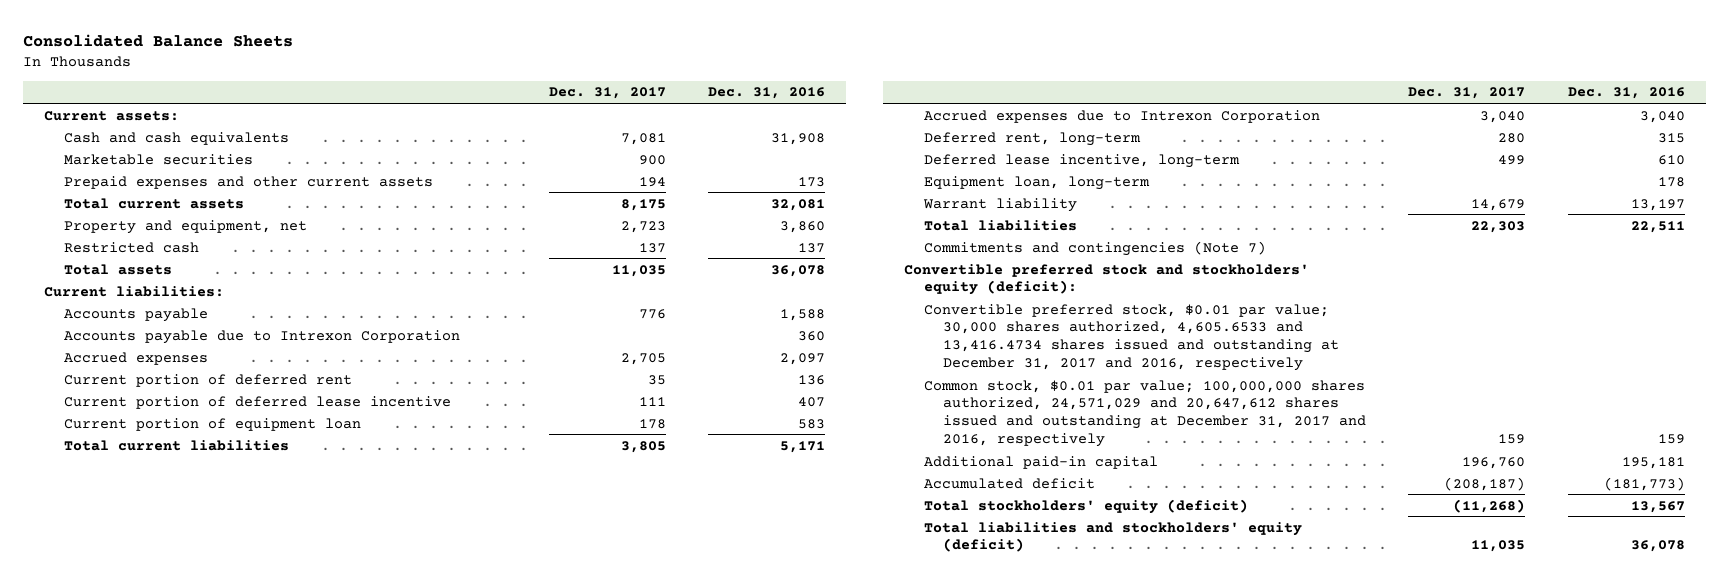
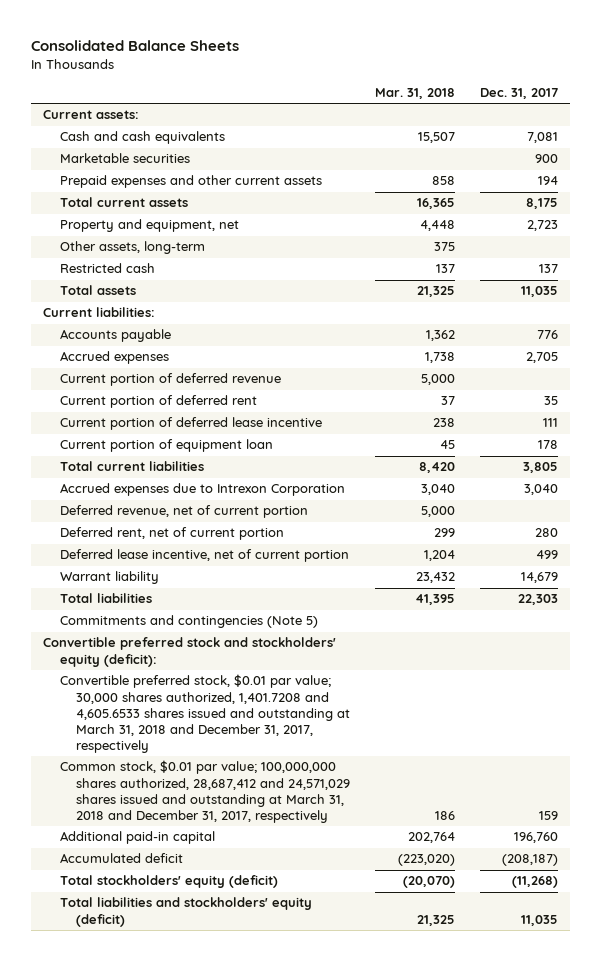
[707,87,825,100] Dec. 31, 2016 -> none
none -> [375,87,456,99] Mar. 31, 2018
none -> [59,241,205,255] Other assets, long-term
[63,329,460,344] Accounts payable due to Intrexon Corporation -> none
none -> [59,373,281,387] Current portion of deferred revenue
[923,175,1150,190] Equipment loan, long-term -> none
none -> [59,505,308,519] Deferred revenue, net of current portion
[923,131,1141,146] Deferred rent, long-term -> [59,527,284,541] Deferred rent, net of current portion
[923,153,1240,168] Deferred lease incentive, long-term -> [59,549,349,563] Deferred lease incentive, net of current portion
[923,240,1266,256] Commitments and contingencies (Note 7) -> [59,615,318,629] Commitments and contingencies (Note 5)
[923,303,1340,372] Convertible preferred stock, $0.01 par value; 30,000 shares authorized, 4,605.6533 and 13,416.4734 shares issued and outstanding at December 31, 2017 and 2016, respectively -> [59,674,351,753] Convertible preferred stock, $0.01 par value; 30,000 shares authorized, 1,401.7208 and 4,605.6533 shares issued and outstanding at March 31, 2018 and December 31, 2017, respectively
[923,379,1367,448] Common stock, $0.01 par value; 100,000,000 shares authorized, 24,571,029 and 20,647,612 shares issued and outstanding at December 31, 2017 and 2016, respectively -> [59,760,351,823] Common stock, $0.01 par value; 100,000,000 shares authorized, 28,687,412 and 24,571,029 shares issued and outstanding at March 31, 2018 and December 31, 2017, respectively

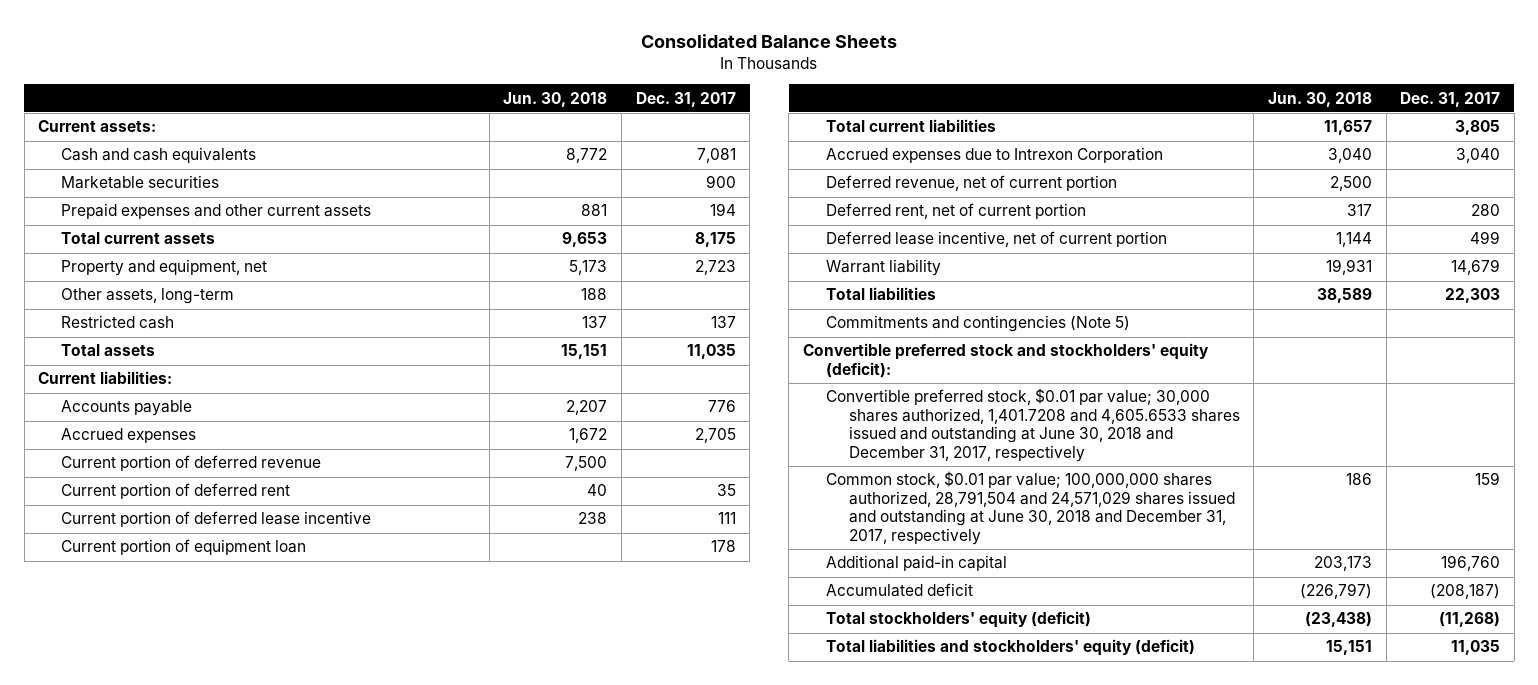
[375,87,456,99] Mar. 31, 2018 -> none
none -> [503,91,608,107] Jun. 30, 2018
[59,674,351,753] Convertible preferred stock, $0.01 par value; 30,000 shares authorized, 1,401.7208 and 4,605.6533 shares issued and outstanding at March 31, 2018 and December 31, 2017, respectively -> [825,388,1240,462] Convertible preferred stock, $0.01 par value; 30,000 shares authorized, 1,401.7208 and 4,605.6533 shares issued and outstanding at June 30, 2018 and December 31, 2017, respectively
[59,760,351,823] Common stock, $0.01 par value; 100,000,000 shares authorized, 28,687,412 and 24,571,029 shares issued and outstanding at March 31, 2018 and December 31, 2017, respectively -> [825,471,1235,545] Common stock, $0.01 par value; 100,000,000 shares authorized, 28,791,504 and 24,571,029 shares issued and outstanding at June 30, 2018 and December 31, 2017, respectively

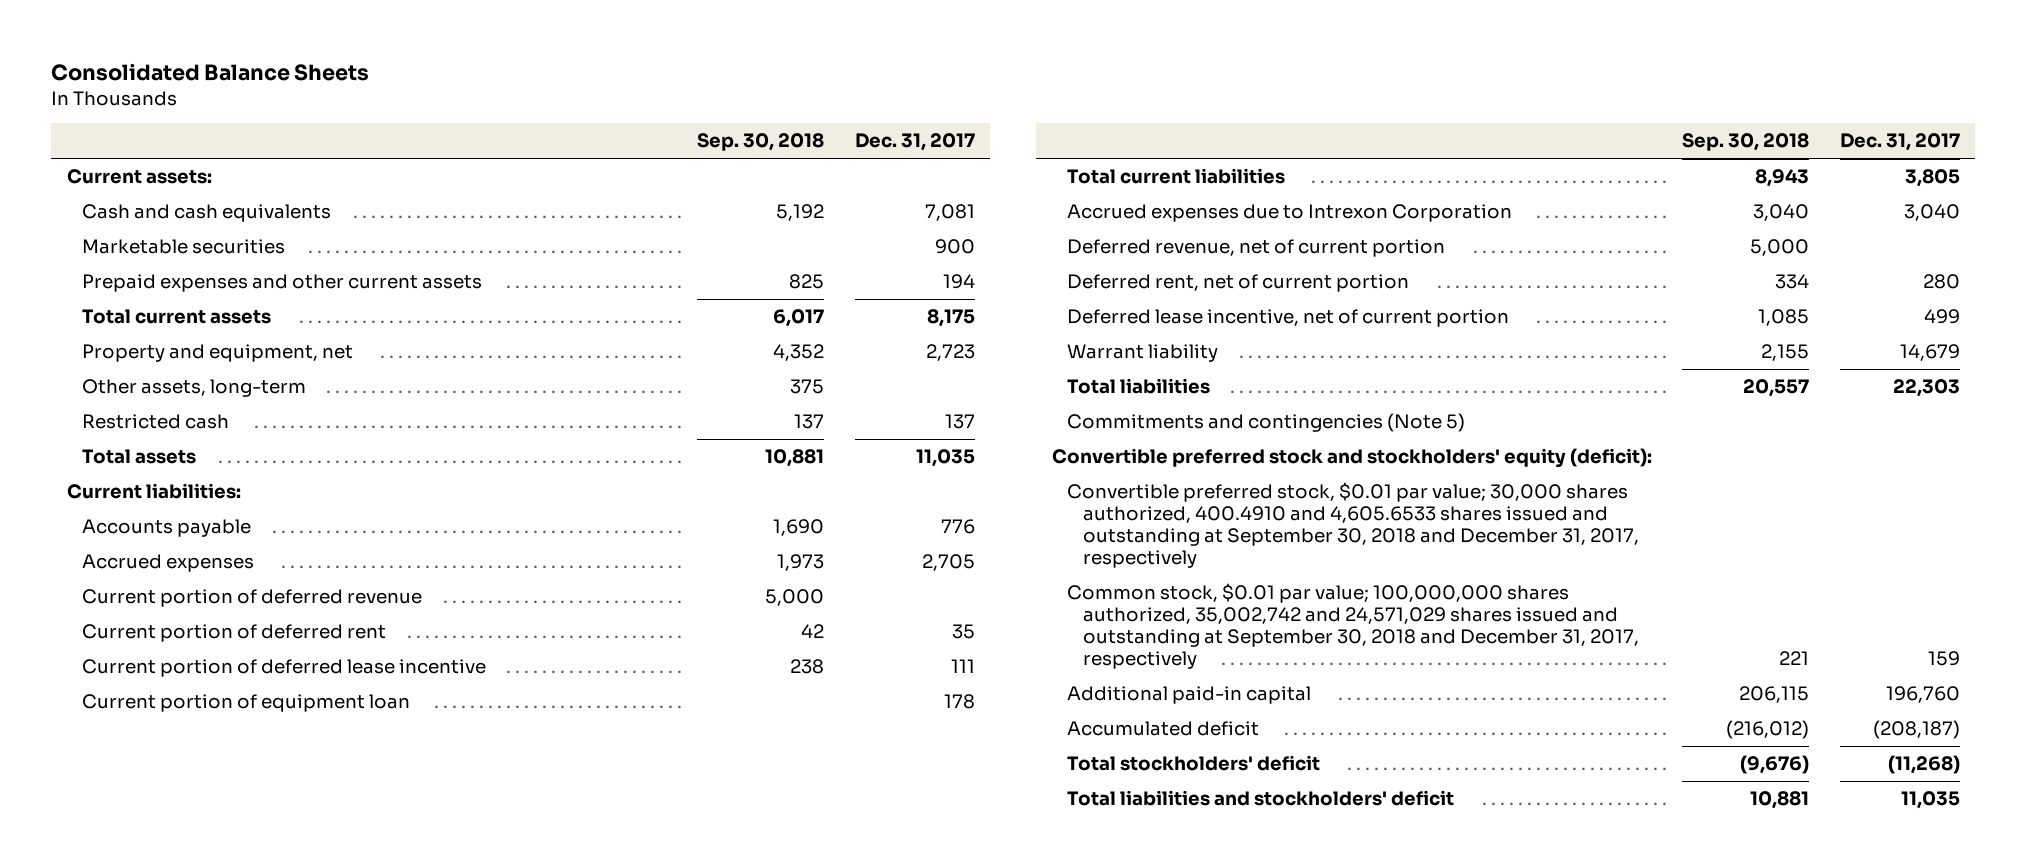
[503,91,608,107] Jun. 30, 2018 -> none
none -> [697,133,825,152] Sep. 30, 2018
[825,388,1240,462] Convertible preferred stock, $0.01 par value; 30,000 shares authorized, 1,401.7208 and 4,605.6533 shares issued and outstanding at June 30, 2018 and December 31, 2017, respectively -> [1067,482,1640,569] Convertible preferred stock, $0.01 par value; 30,000 shares authorized, 400.4910 and 4,605.6533 shares issued and outstanding at September 30, 2018 and December 31, 2017, respectively
[825,471,1235,545] Common stock, $0.01 par value; 100,000,000 shares authorized, 28,791,504 and 24,571,029 shares issued and outstanding at June 30, 2018 and December 31, 2017, respectively -> [1067,583,1640,670] Common stock, $0.01 par value; 100,000,000 shares authorized, 35,002,742 and 24,571,029 shares issued and outstanding at September 30, 2018 and December 31, 2017, respectively
[825,611,1091,629] Total stockholders' equity (deficit) -> [1067,755,1321,772] Total stockholders' deficit
[825,639,1195,657] Total liabilities and stockholders' equity (deficit) -> [1067,790,1455,807] Total liabilities and stockholders' deficit

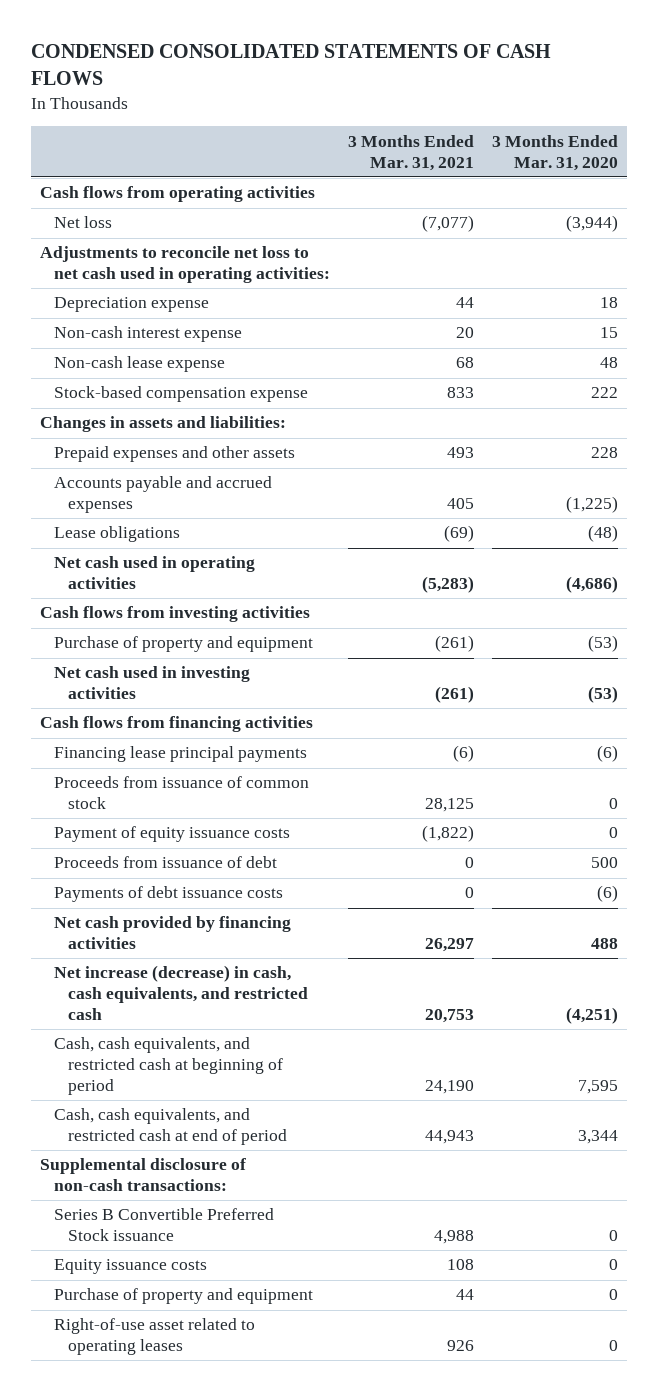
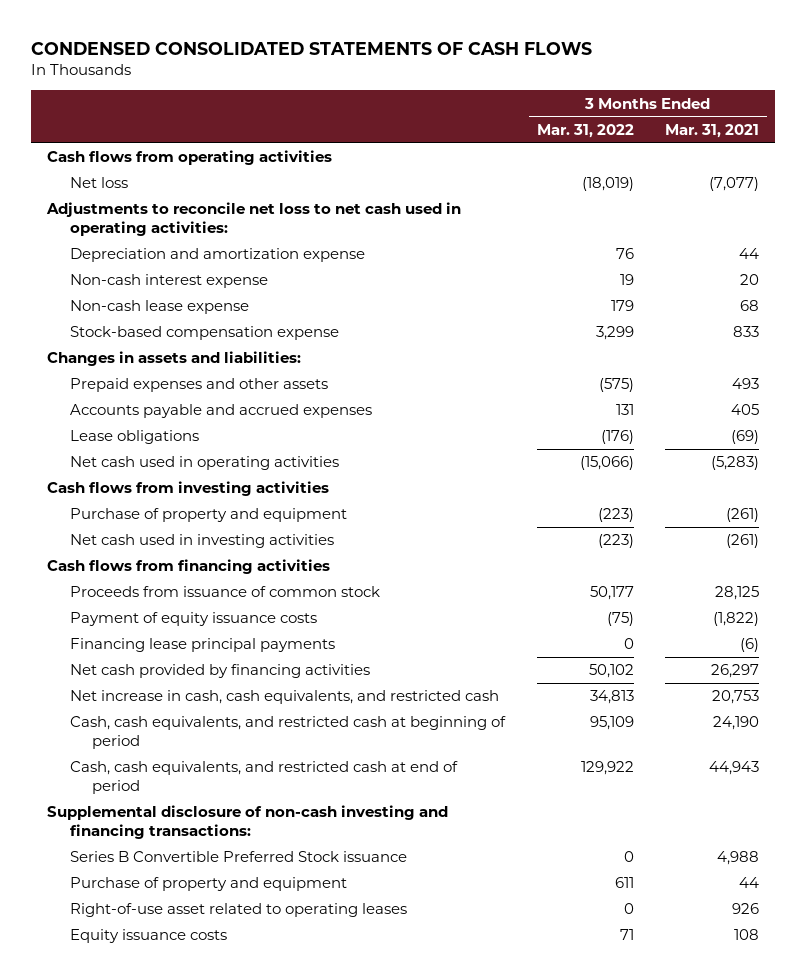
[491,134,618,171] 3 Months Ended Mar. 31, 2020 -> none
none -> [536,124,634,139] Mar. 31, 2022
[53,297,209,313] Depreciation expense -> [69,248,365,263] Depreciation and amortization expense
[53,856,277,869] Proceeds from issuance of debt -> none
[53,886,283,903] Payments of debt issuance costs -> none
[53,746,307,763] Financing lease principal payments -> [69,638,335,653] Financing lease principal payments
[53,965,308,1020] Net increase (decrease) in cash, cash equivalents, and restricted cash -> [69,690,499,705] Net increase in cash, cash equivalents, and restricted cash
[39,1158,246,1192] Supplemental disclosure of non-cash transactions: -> [47,805,449,839] Supplemental disclosure of non-cash investing and financing transactions:
[53,1259,207,1275] Equity issuance costs -> [69,929,227,944] Equity issuance costs

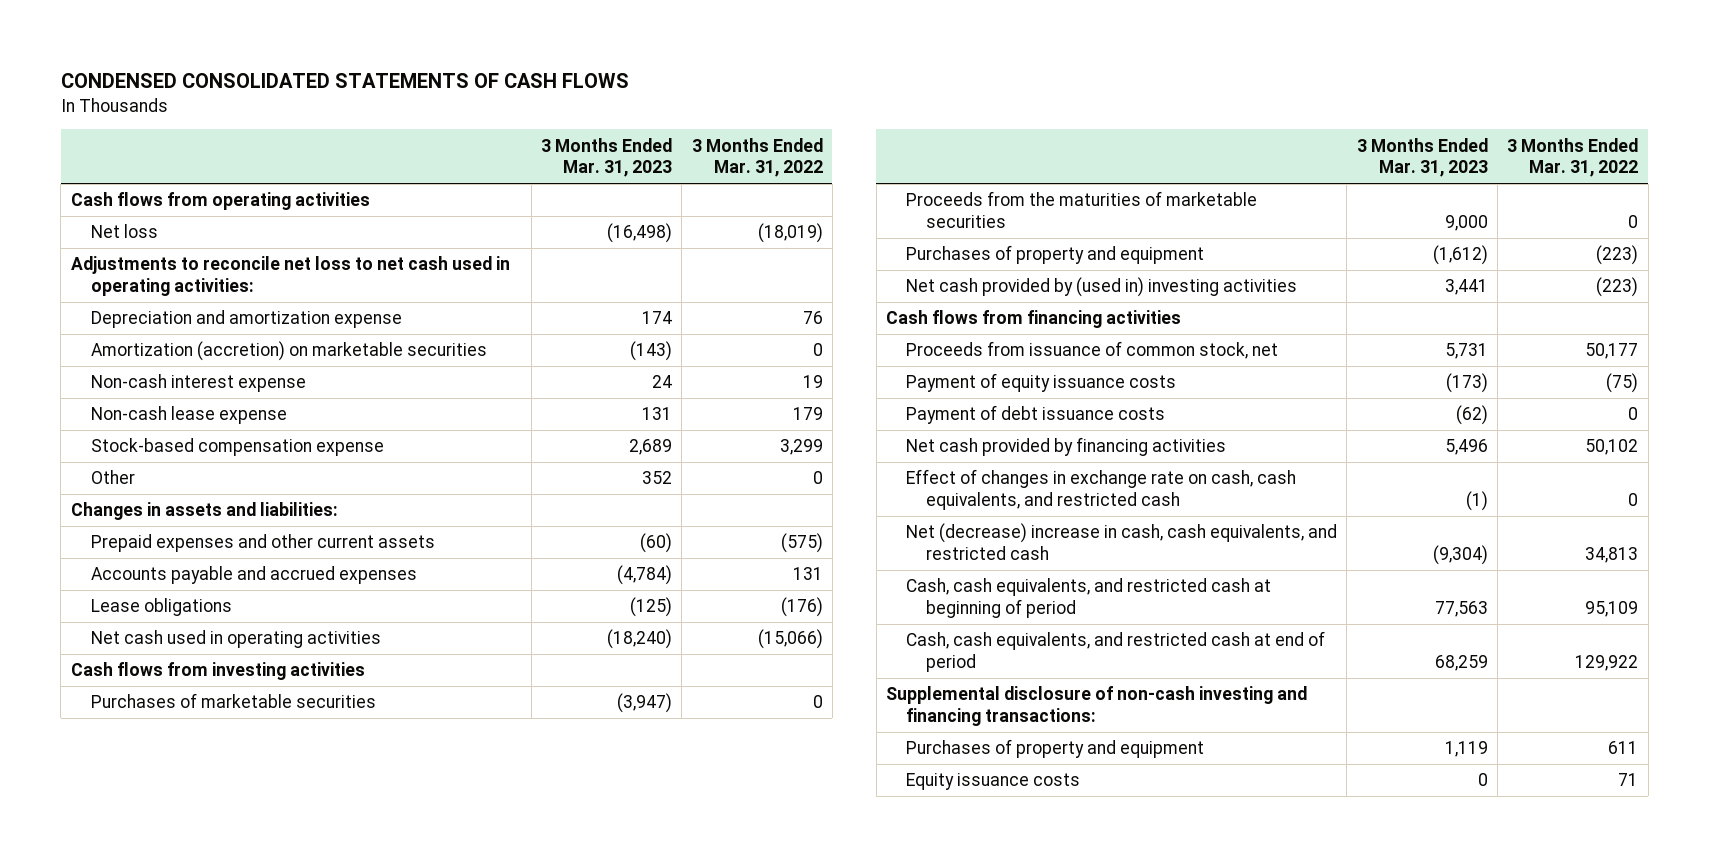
[665,124,760,139] Mar. 31, 2021 -> none
none -> [541,137,673,178] 3 Months Ended Mar. 31, 2023
none -> [90,341,487,362] Amortization (accretion) on marketable securities
none -> [90,470,135,485] Other
[69,378,328,393] Prepaid expenses and other assets -> [90,534,435,553] Prepaid expenses and other current assets
none -> [90,693,376,709] Purchases of marketable securities
none -> [906,191,1258,228] Proceeds from the maturities of marketable securities
[69,508,347,523] Purchase of property and equipment -> [906,245,1205,265] Purchases of property and equipment
[69,534,334,549] Net cash used in investing activities -> [906,277,1298,298] Net cash provided by (used in) investing activities
[69,586,380,598] Proceeds from issuance of common stock -> [906,341,1279,360] Proceeds from issuance of common stock, net
[69,638,335,653] Financing lease principal payments -> none
none -> [906,405,1166,425] Payment of debt issuance costs
none -> [906,469,1297,510] Effect of changes in exchange rate on cash, cash equivalents, and restricted cash
[69,690,499,705] Net increase in cash, cash equivalents, and restricted cash -> [906,523,1338,560] Net (decrease) increase in cash, cash equivalents, and restricted cash
[69,851,407,863] Series B Convertible Preferred Stock issuance -> none
[69,903,407,918] Right-of-use asset related to operating leases -> none
[69,877,347,892] Purchase of property and equipment -> [906,739,1205,759] Purchases of property and equipment

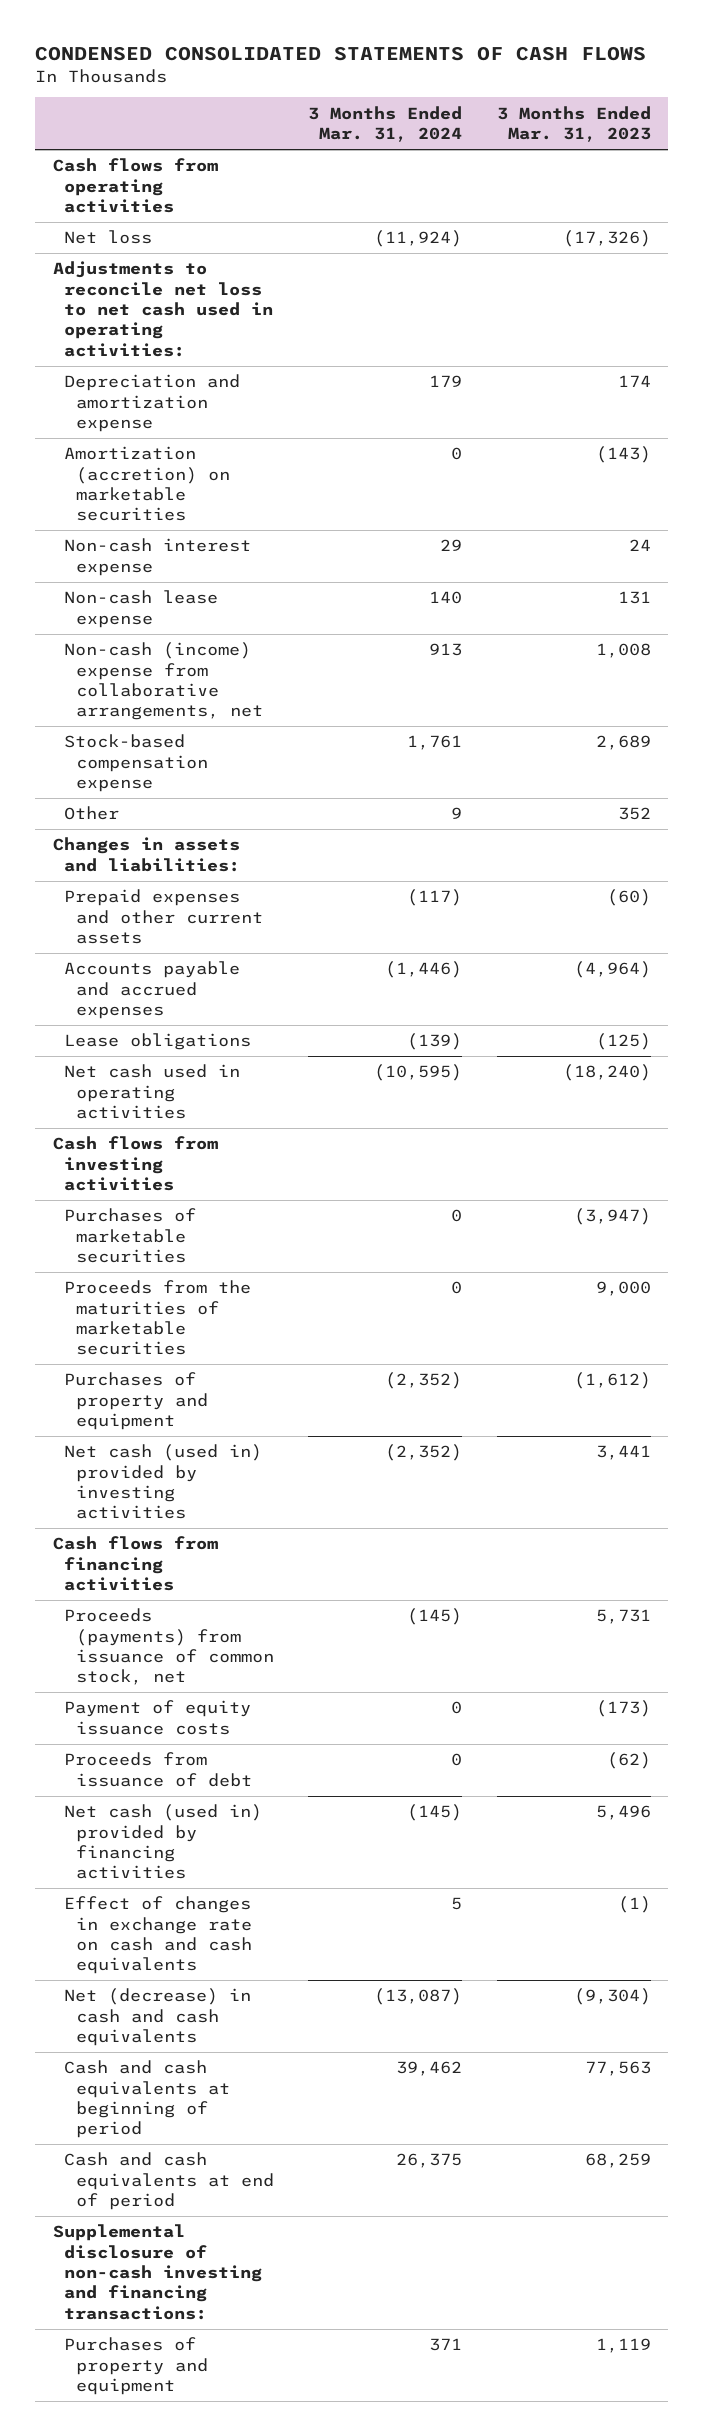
[691,137,823,178] 3 Months Ended Mar. 31, 2022 -> none
none -> [308,105,463,143] 3 Months Ended Mar. 31, 2024
[607,223,673,244] (16,498) -> [562,230,651,248] (17,326)
none -> [64,642,264,721] Non-cash (income) expense from collaborative arrangements, net
[617,565,673,586] (4,784) -> [573,961,651,979] (4,964)
[906,277,1298,298] Net cash provided by (used in) investing activities -> [64,1444,263,1520] Net cash (used in) provided by investing activities
[906,341,1279,360] Proceeds from issuance of common stock, net -> [64,1608,275,1686] Proceeds (payments) from issuance of common stock, net
[906,405,1166,425] Payment of debt issuance costs -> [64,1752,253,1787] Proceeds from issuance of debt
[906,437,1227,457] Net cash provided by financing activities -> [64,1804,263,1880] Net cash (used in) provided by financing activities
[906,469,1297,510] Effect of changes in exchange rate on cash, cash equivalents, and restricted cash -> [64,1896,253,1975] Effect of changes in exchange rate on cash and cash equivalents
[906,523,1338,560] Net (decrease) increase in cash, cash equivalents, and restricted cash -> [64,1988,252,2046] Net (decrease) in cash and cash equivalents
[906,578,1272,618] Cash, cash equivalents, and restricted cash at beginning of period -> [64,2060,231,2139] Cash and cash equivalents at beginning of period
[906,631,1326,672] Cash, cash equivalents, and restricted cash at end of period -> [64,2152,275,2210] Cash and cash equivalents at end of period
[906,773,1081,791] Equity issuance costs -> none

